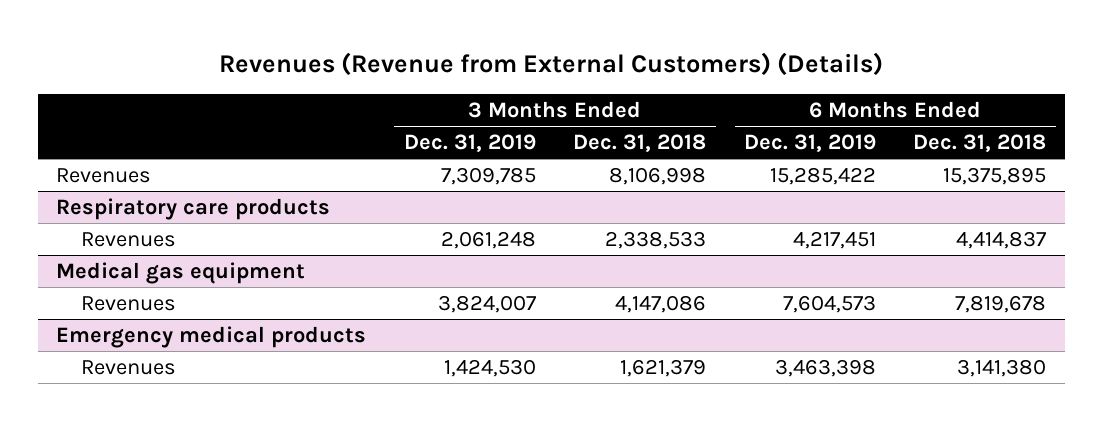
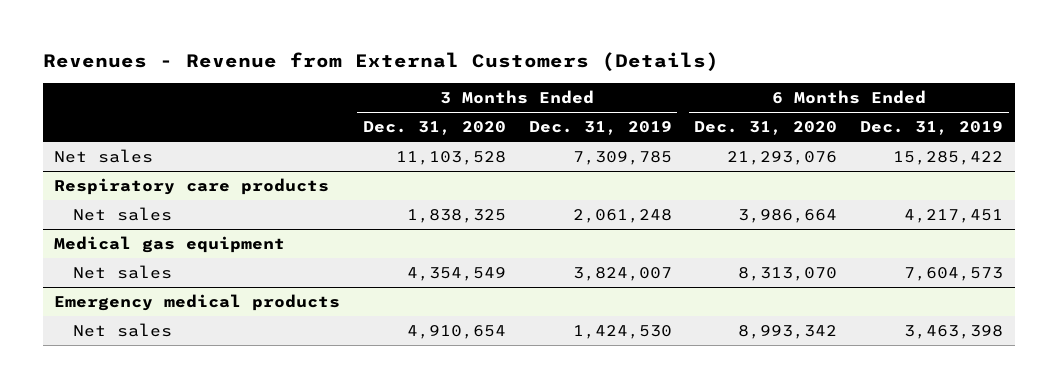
[219,52,884,77] Revenues (Revenue from External Customers) (Details) -> [43,52,720,72] Revenues - Revenue from External Customers (Details)
[573,134,707,153] Dec. 31, 2018 -> none
[913,134,1047,153] Dec. 31, 2018 -> none
none -> [363,121,507,136] Dec. 31, 2020
none -> [694,121,838,136] Dec. 31, 2020
[56,168,152,184] Revenues -> [54,149,154,164] Net sales
[80,232,176,248] Revenues -> [73,207,173,222] Net sales
[80,296,176,312] Revenues -> [73,265,173,280] Net sales
[80,360,176,376] Revenues -> [73,323,173,338] Net sales

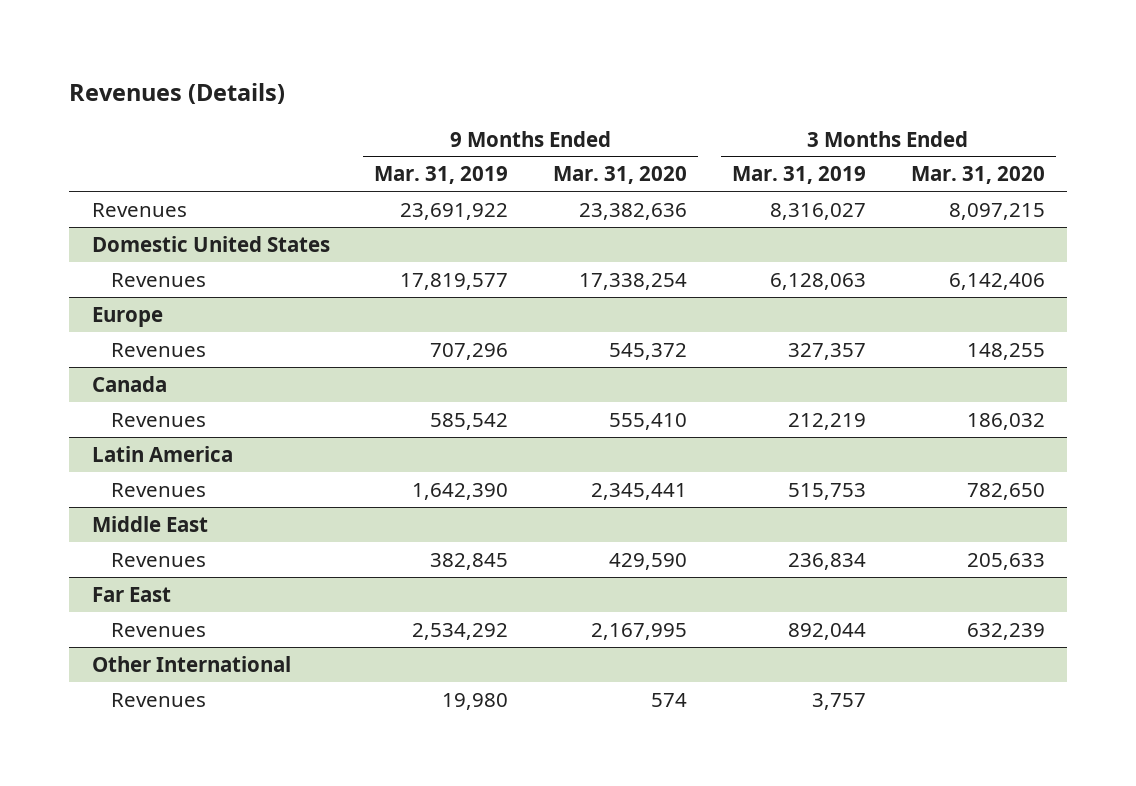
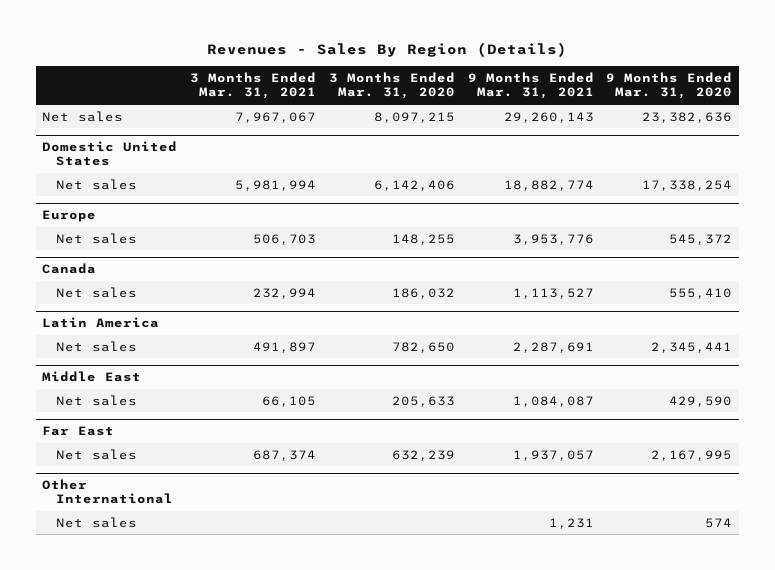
[69,83,286,105] Revenues (Details) -> [207,42,568,58] Revenues - Sales By Region (Details)
[374,166,509,185] Mar. 31, 2019 -> none
[731,166,866,185] Mar. 31, 2019 -> none
none -> [189,72,316,100] 3 Months Ended Mar. 31, 2021
none -> [467,72,594,100] 9 Months Ended Mar. 31, 2021
[91,202,187,217] Revenues -> [42,110,124,122] Net sales
[110,272,206,287] Revenues -> [56,178,138,190] Net sales
[110,342,206,357] Revenues -> [56,232,138,244] Net sales
[110,412,206,427] Revenues -> [56,286,138,298] Net sales
[110,482,206,497] Revenues -> [56,340,138,352] Net sales
[110,552,206,567] Revenues -> [56,394,138,406] Net sales
[110,622,206,637] Revenues -> [56,448,138,460] Net sales
[110,692,206,707] Revenues -> [56,516,138,528] Net sales

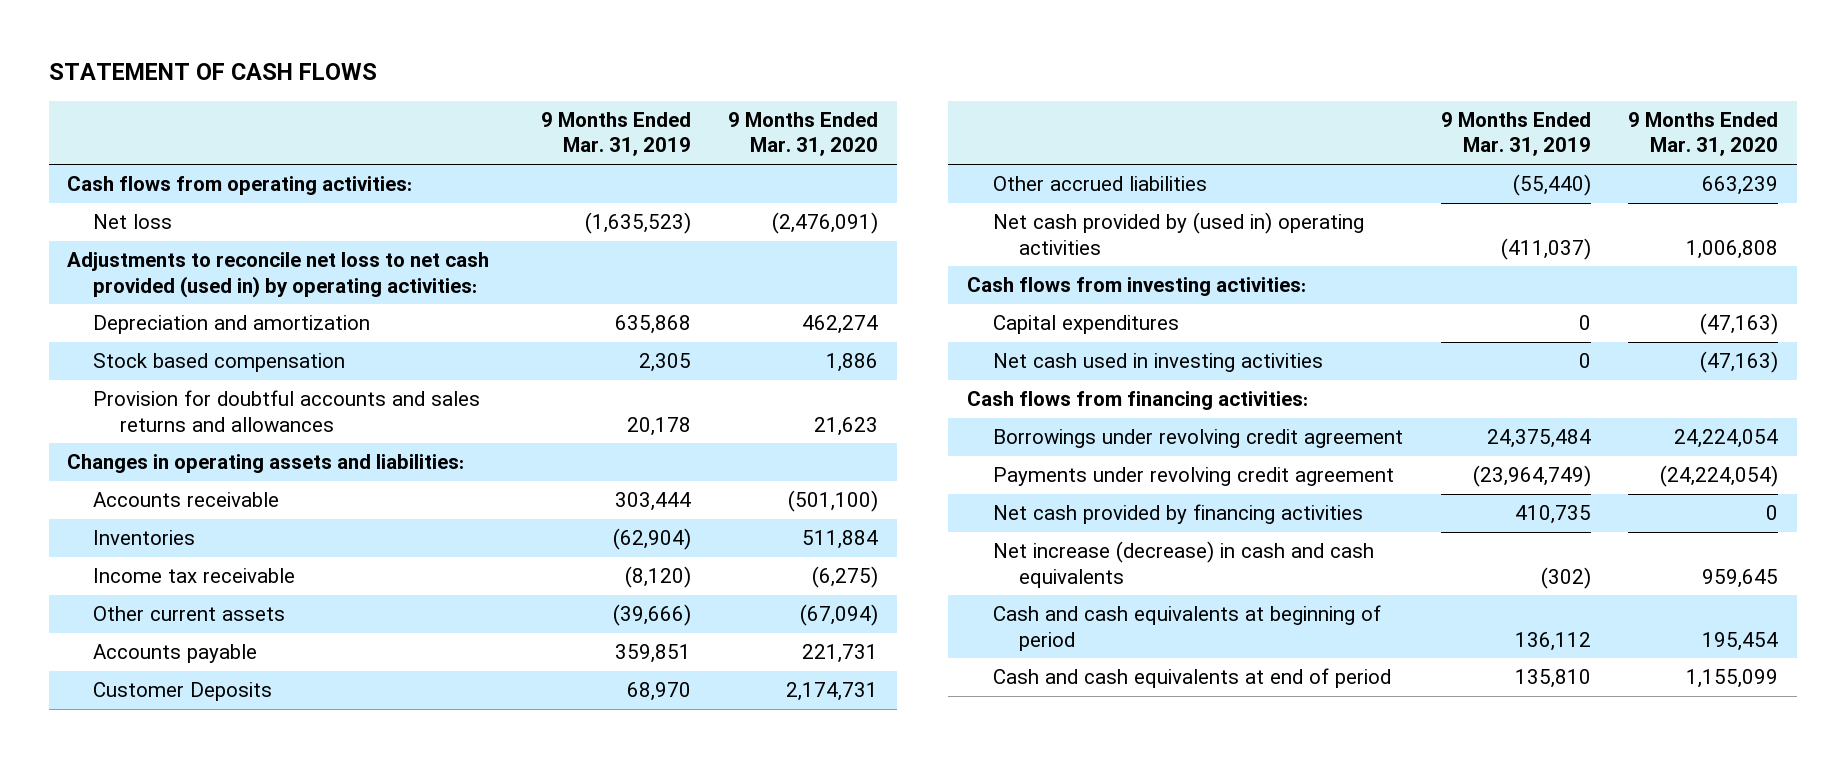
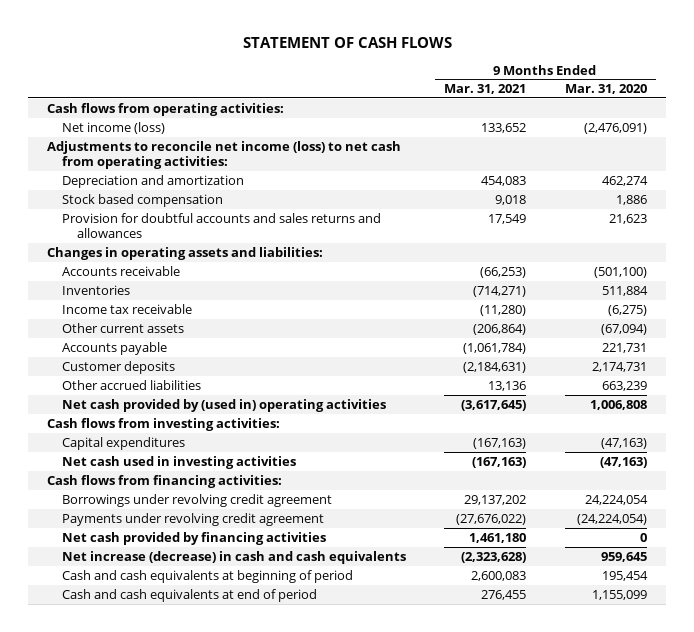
[540,111,691,157] 9 Months Ended Mar. 31, 2019 -> none
none -> [444,84,527,95] Mar. 31, 2021
[93,214,173,230] Net loss -> [62,121,166,134] Net income (loss)
[67,252,490,298] Adjustments to reconcile net loss to net cash provided (used in) by operating activities: -> [47,140,402,170] Adjustments to reconcile net income (loss) to net cash from operating activities:
[93,682,273,702] Customer Deposits -> [62,360,176,374] Customer deposits

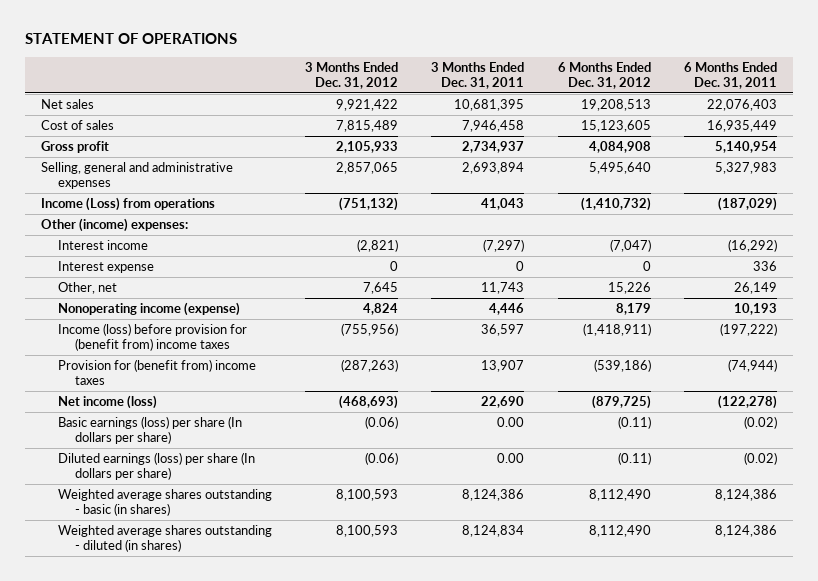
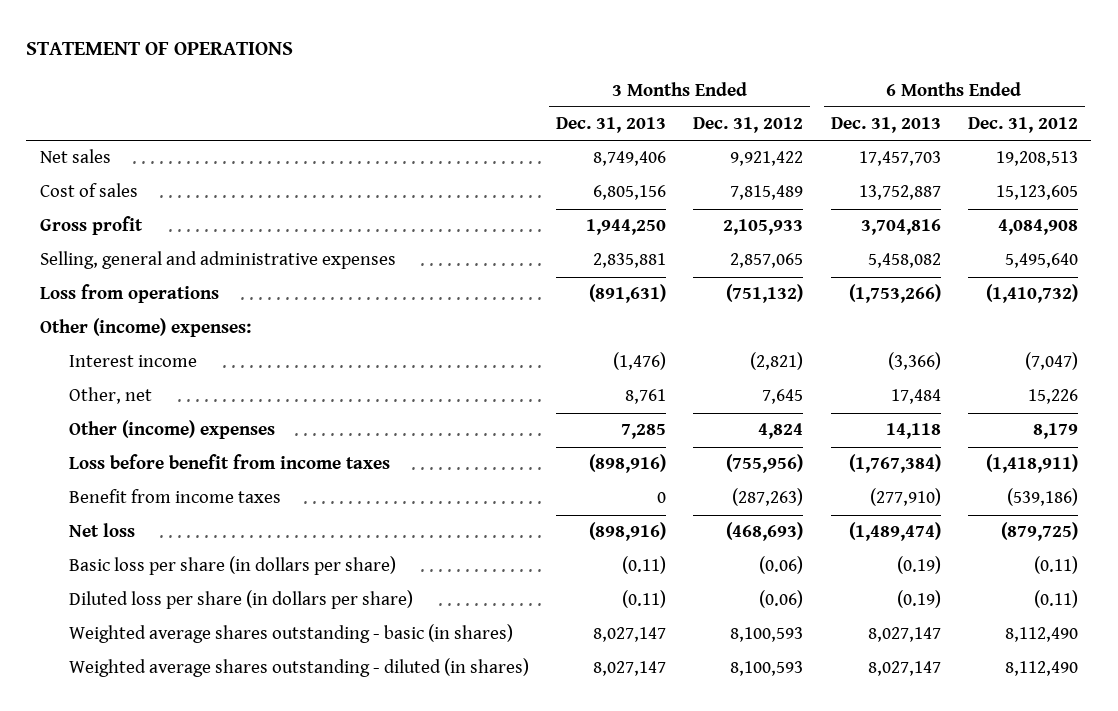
[431,61,525,89] 3 Months Ended Dec. 31, 2011 -> none
[683,61,777,89] 6 Months Ended Dec. 31, 2011 -> none
none -> [556,117,667,134] Dec. 31, 2013
none -> [830,117,941,134] Dec. 31, 2013
[41,197,216,212] Income (Loss) from operations -> [39,284,219,304] Loss from operations
[58,261,155,274] Interest expense -> none
[58,302,241,317] Nonoperating income (expense) -> [68,420,275,440] Other (income) expenses
[58,323,248,352] Income (loss) before provision for (benefit from) income taxes -> [68,454,390,470] Loss before benefit from income taxes
[58,359,257,386] Provision for (benefit from) income taxes -> [68,489,281,504] Benefit from income taxes
[58,395,158,410] Net income (loss) -> [68,523,135,538] Net loss
[58,416,243,445] Basic earnings (loss) per share (In dollars per share) -> [68,556,396,576] Basic loss per share (in dollars per share)
[58,452,256,481] Diluted earnings (loss) per share (In dollars per share) -> [68,590,413,610] Diluted loss per share (in dollars per share)

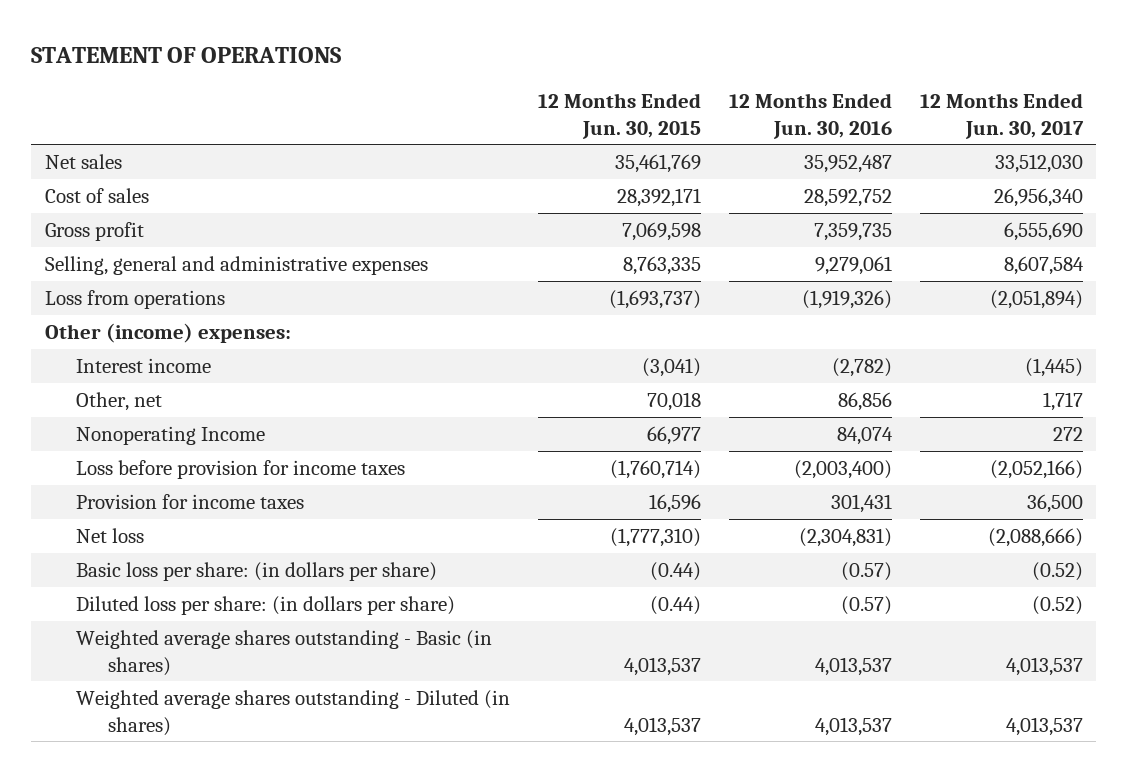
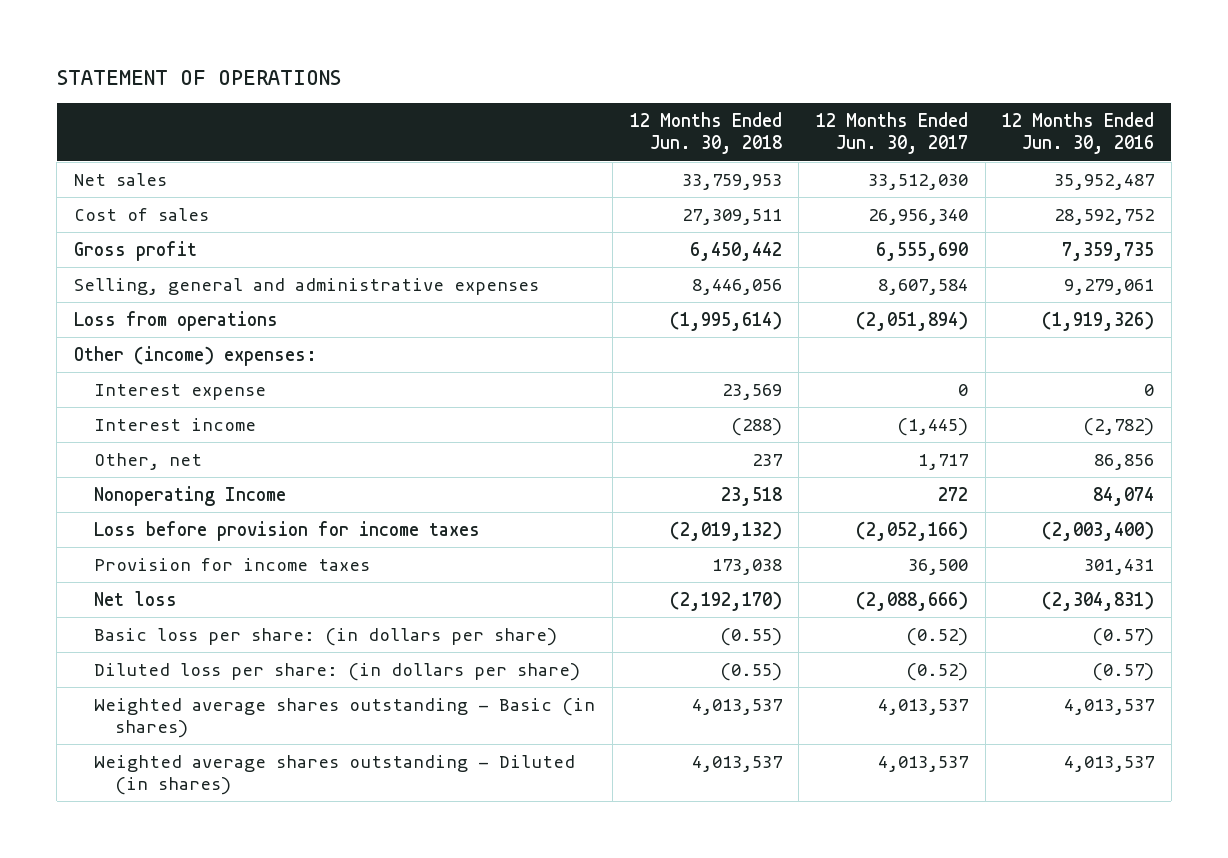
[538,92,702,139] 12 Months Ended Jun. 30, 2015 -> none
none -> [629,112,782,155] 12 Months Ended Jun. 30, 2018
none -> [94,384,267,401] Interest expense

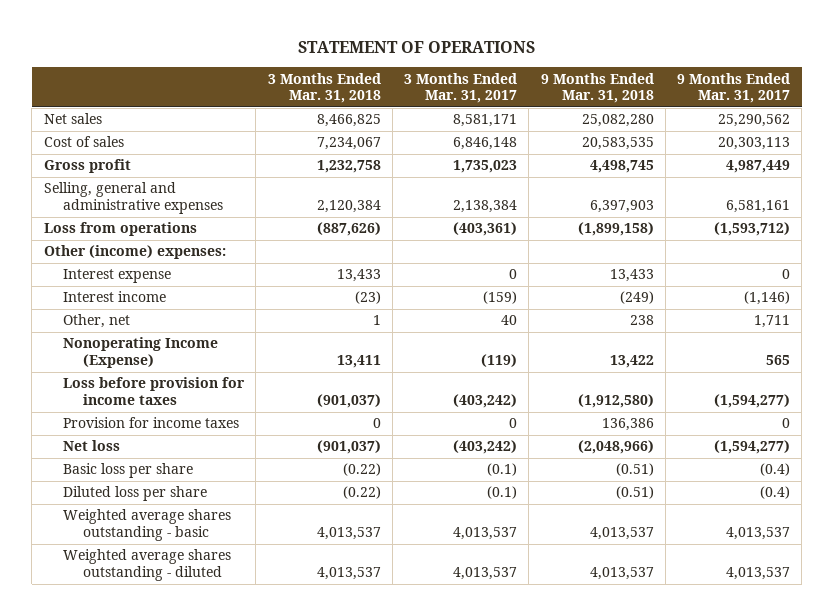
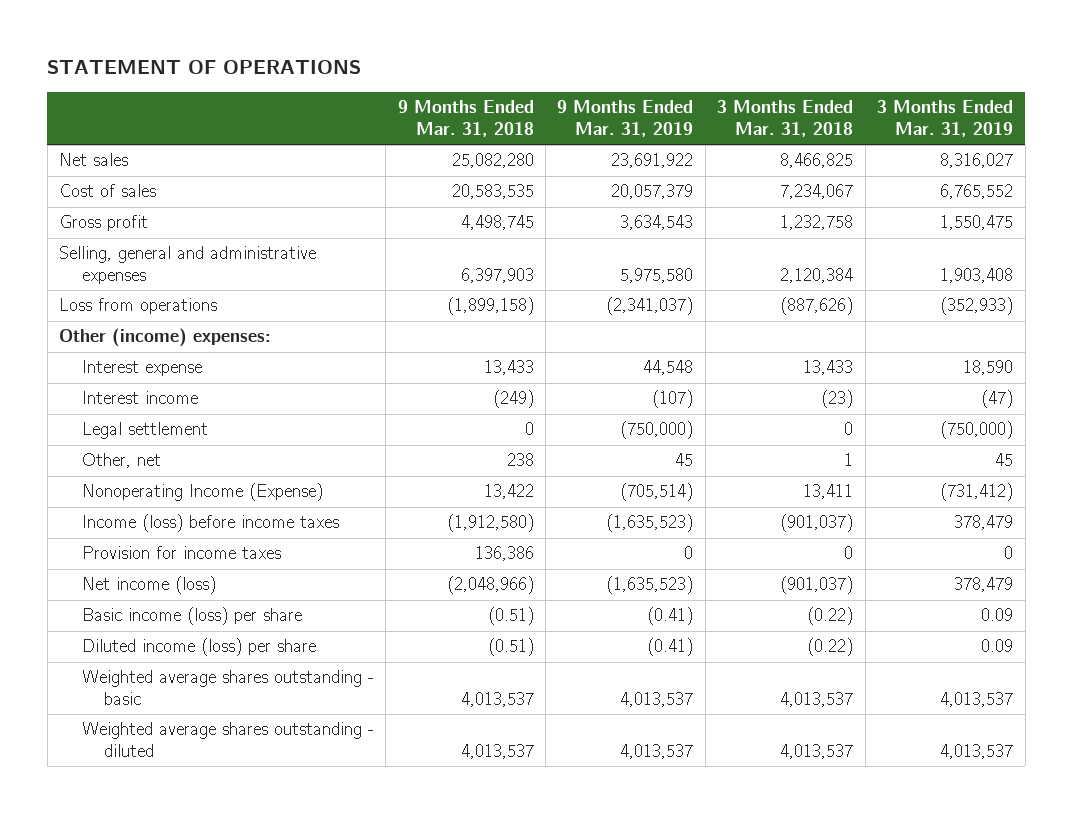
[404,72,518,104] 3 Months Ended Mar. 31, 2017 -> none
[677,72,791,104] 9 Months Ended Mar. 31, 2017 -> none
none -> [557,100,694,138] 9 Months Ended Mar. 31, 2019
none -> [877,100,1014,138] 3 Months Ended Mar. 31, 2019
none -> [81,422,208,440] Legal settlement
[63,377,246,406] Loss before provision for income taxes -> [81,514,339,533] Income (loss) before income taxes
[63,440,121,452] Net loss -> [81,576,216,595] Net income (loss)
[63,463,194,479] Basic loss per share -> [81,607,302,626] Basic income (loss) per share
[63,486,208,502] Diluted loss per share -> [81,638,316,657] Diluted income (loss) per share

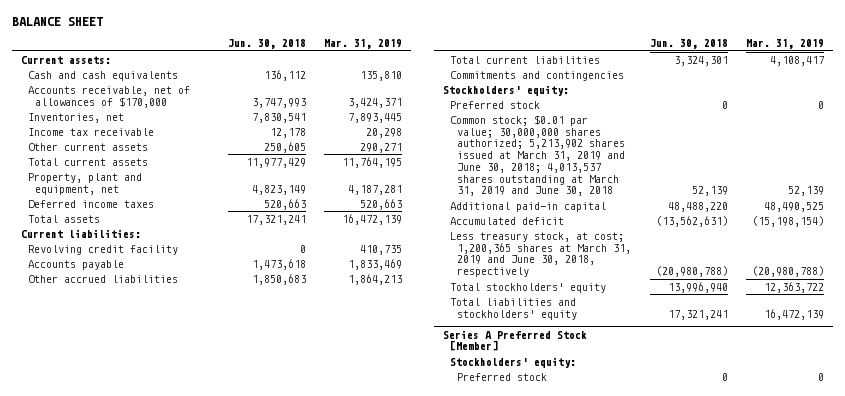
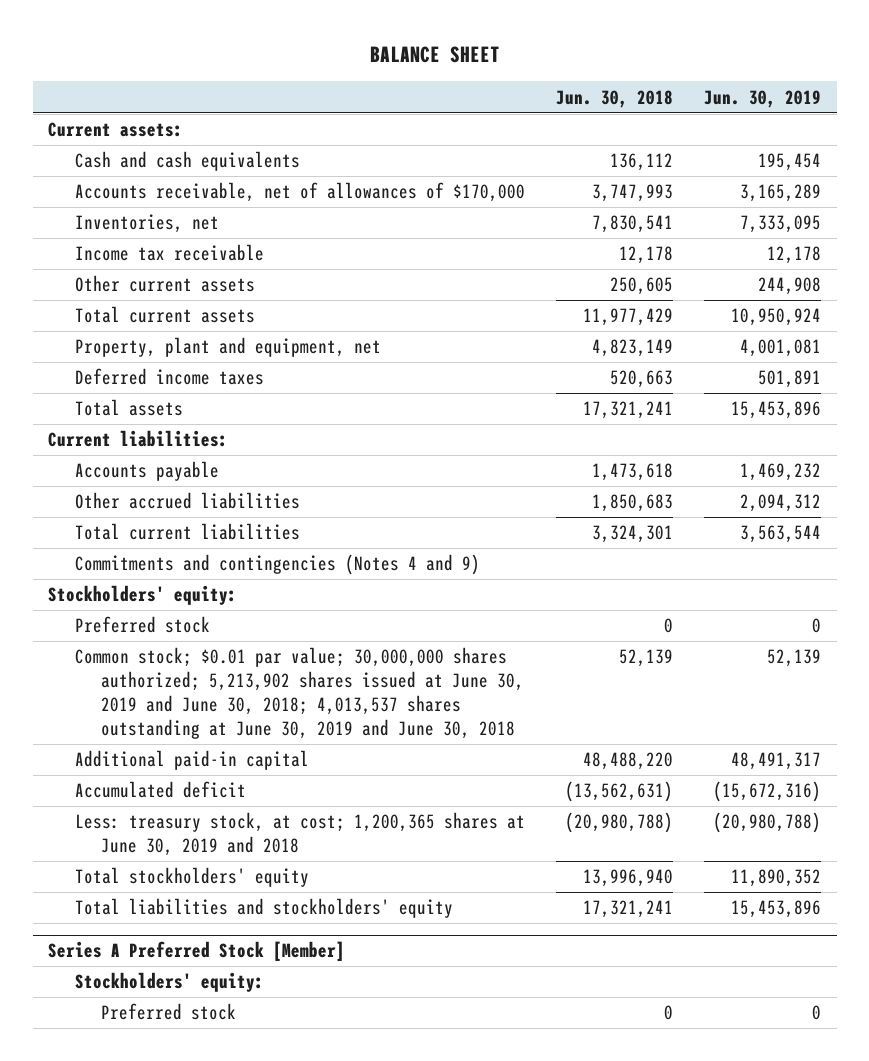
[323,39,402,50] Mar. 31, 2019 -> none
none -> [703,89,821,108] Jun. 30, 2019
[28,244,179,255] Revolving credit facility -> none
[450,70,625,81] Commitments and contingencies -> [74,554,480,576] Commitments and contingencies (Notes 4 and 9)
[450,114,626,197] Common stock; $0.01 par value; 30,000,000 shares authorized; 5,213,902 shares issued at March 31, 2019 and June 30, 2018; 4,013,537 shares outstanding at March 31, 2019 and June 30, 2018 -> [74,647,525,740] Common stock; $0.01 par value; 30,000,000 shares authorized; 5,213,902 shares issued at June 30, 2019 and June 30, 2018; 4,013,537 shares outstanding at June 30, 2019 and June 30, 2018
[450,231,632,278] Less treasury stock, at cost; 1,200,365 shares at March 31, 2019 and June 30, 2018, respectively -> [74,812,525,857] Less: treasury stock, at cost; 1,200,365 shares at June 30, 2019 and 2018

